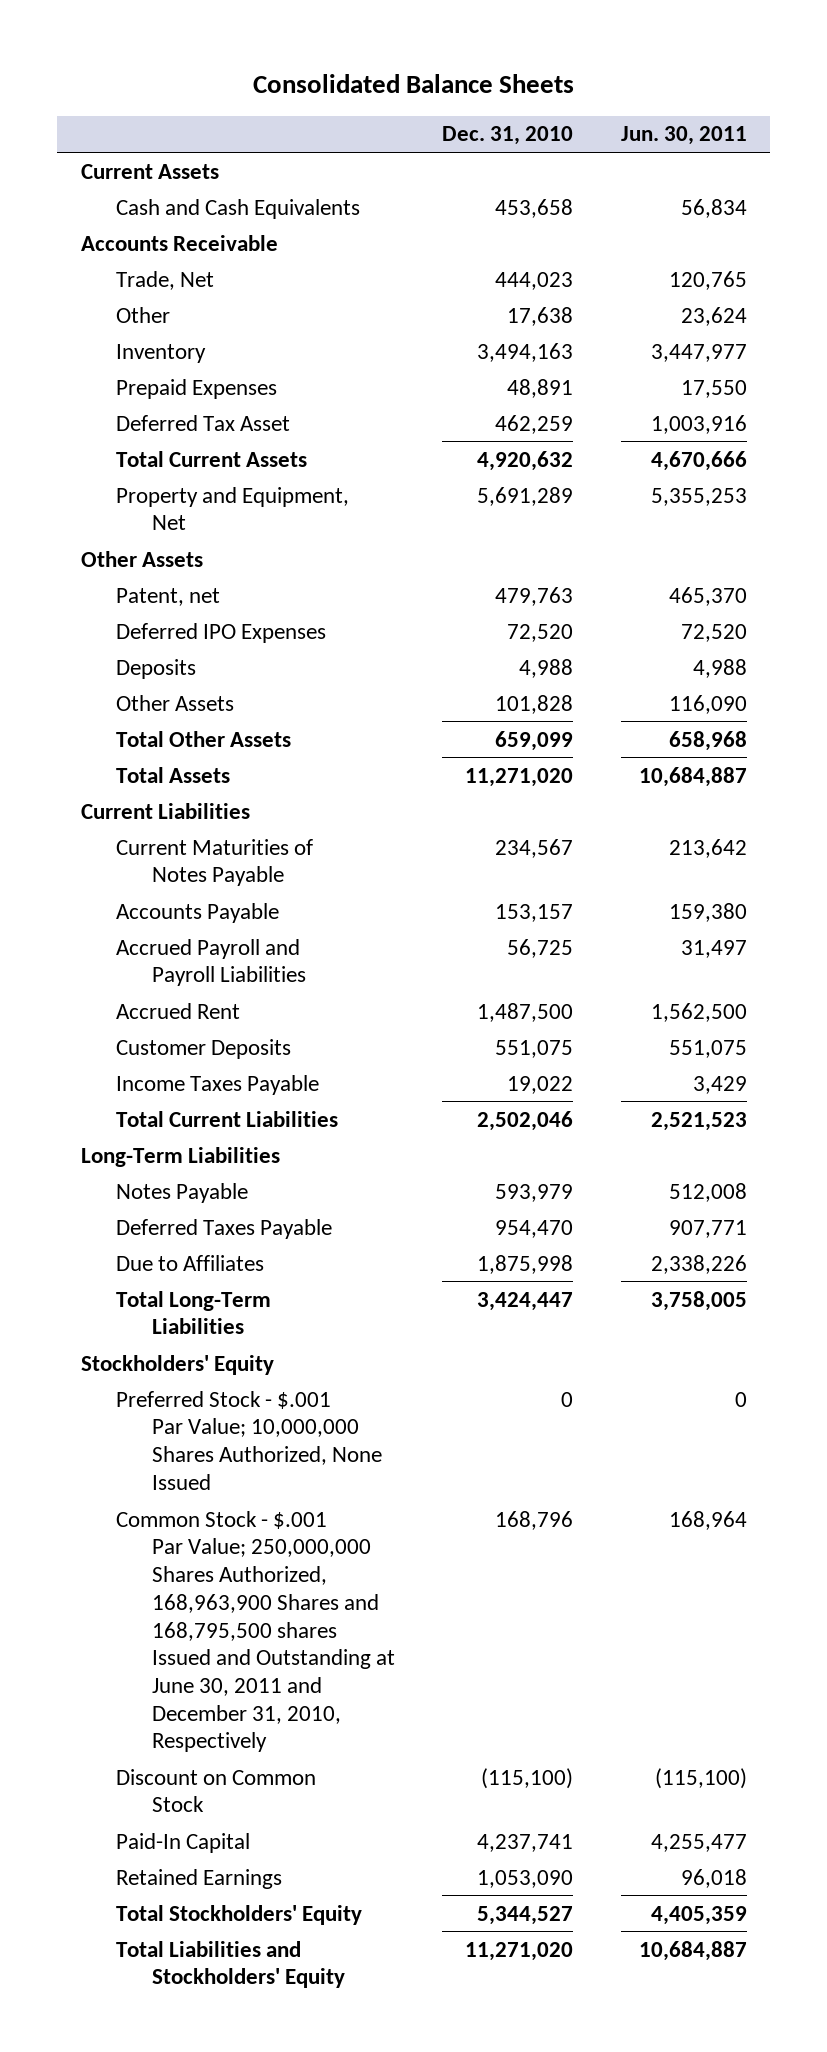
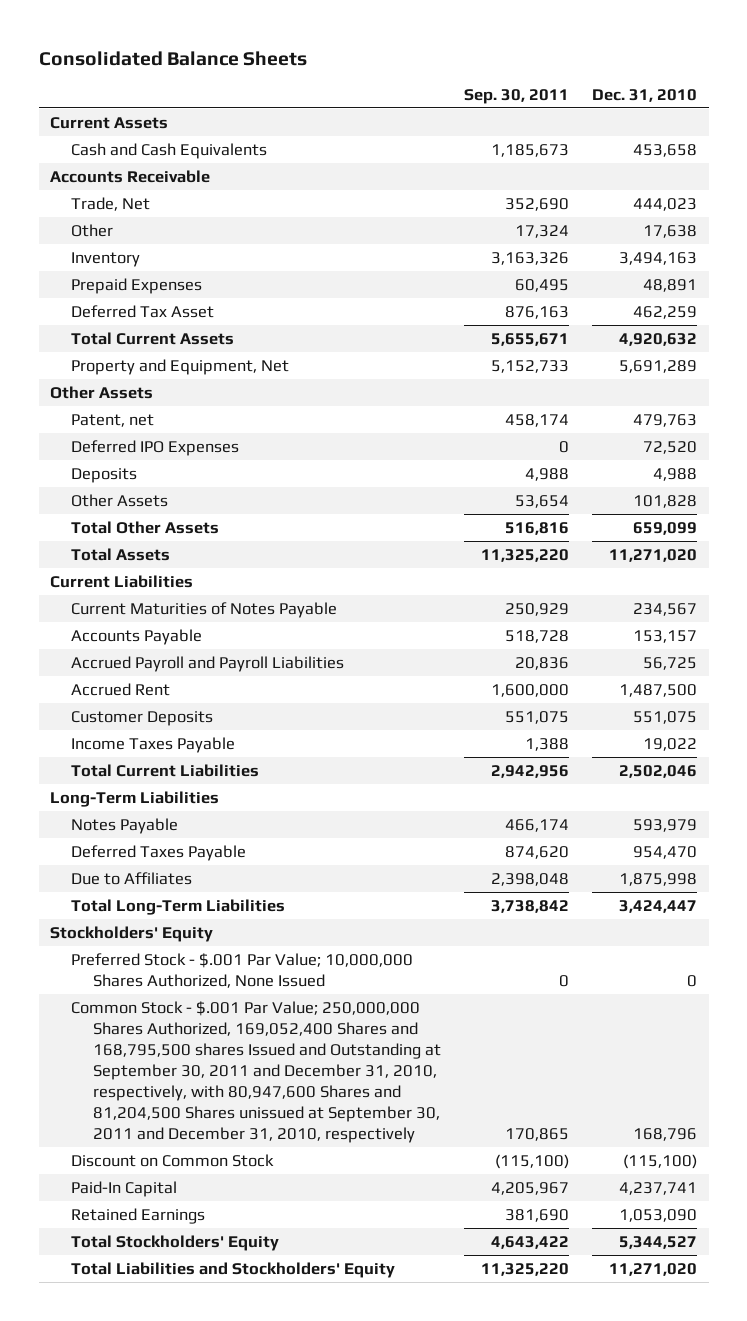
[620,126,747,146] Jun. 30, 2011 -> none
none -> [463,89,569,105] Sep. 30, 2011
[116,1510,396,1753] Common Stock - $.001 Par Value; 250,000,000 Shares Authorized, 168,963,900 Shares and 168,795,500 shares Issued and Outstanding at June 30, 2011 and December 31, 2010, Respectively -> [71,1000,441,1143] Common Stock - $.001 Par Value; 250,000,000 Shares Authorized, 169,052,400 Shares and 168,795,500 shares Issued and Outstanding at September 30, 2011 and December 31, 2010, respectively, with 80,947,600 Shares and 81,204,500 Shares unissued at September 30, 2011 and December 31, 2010, respectively

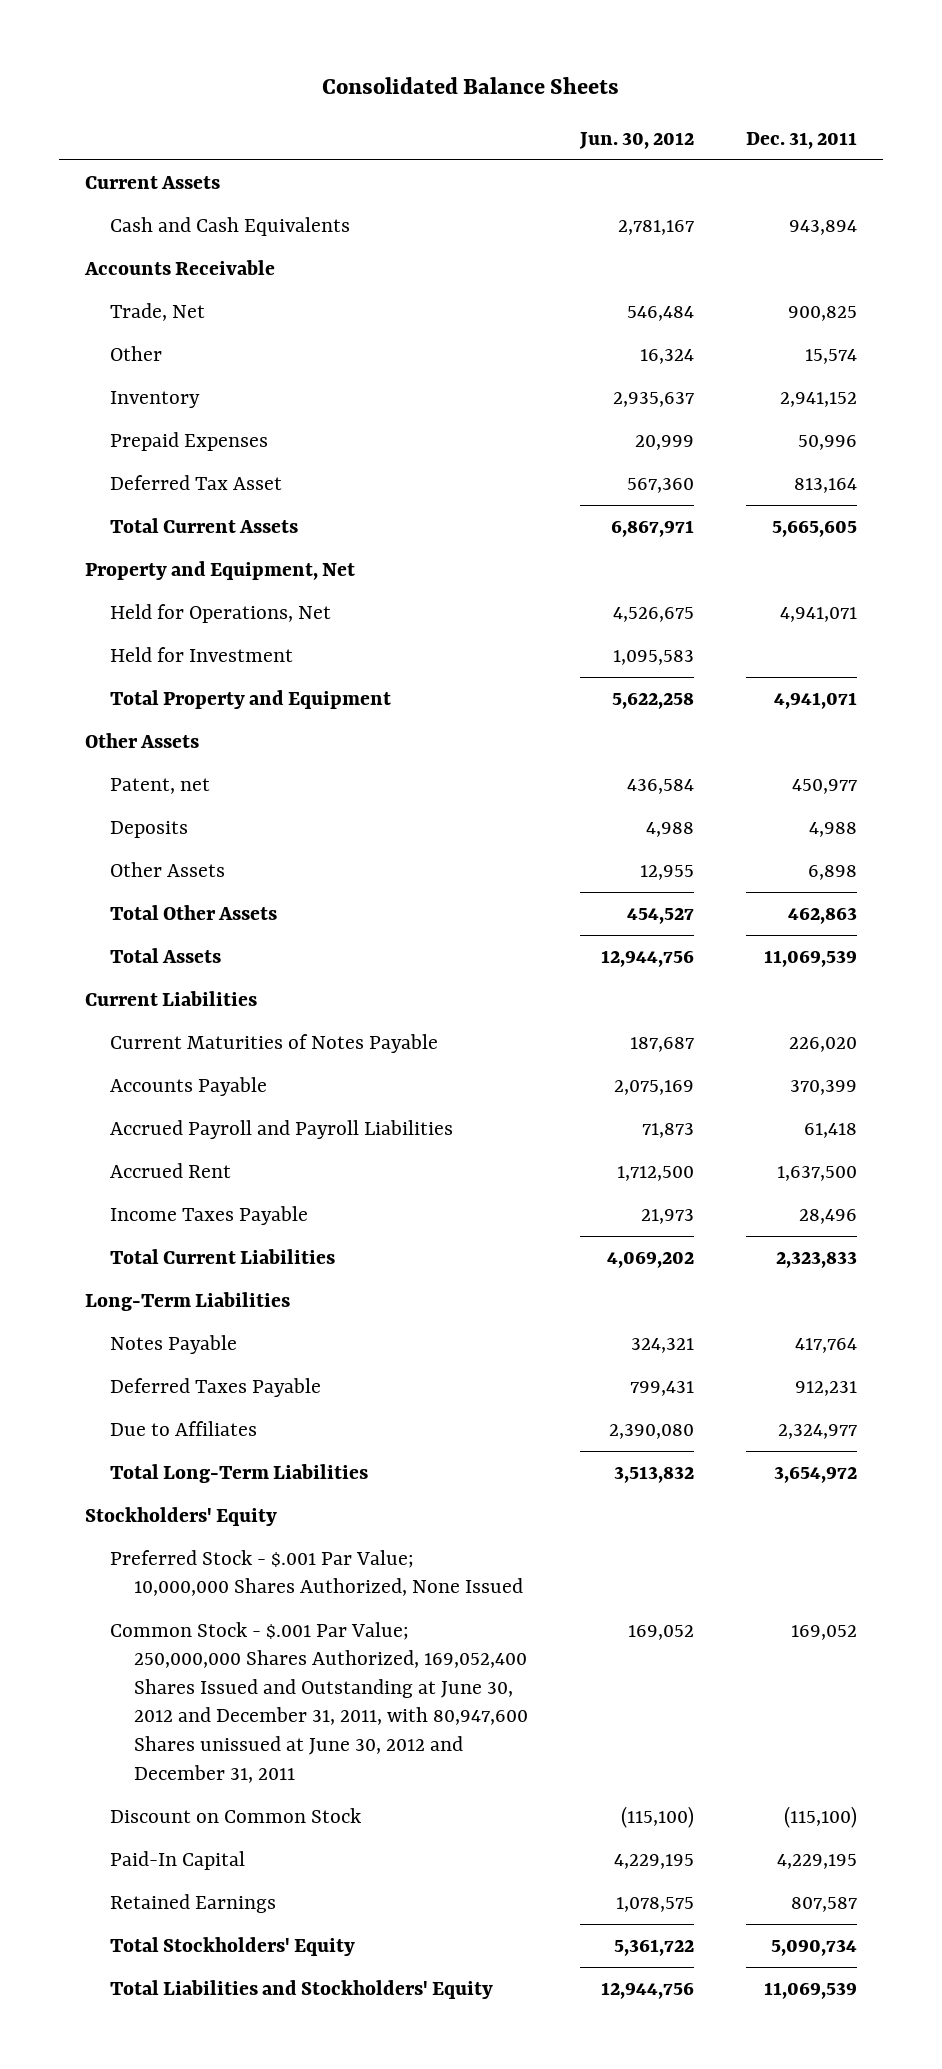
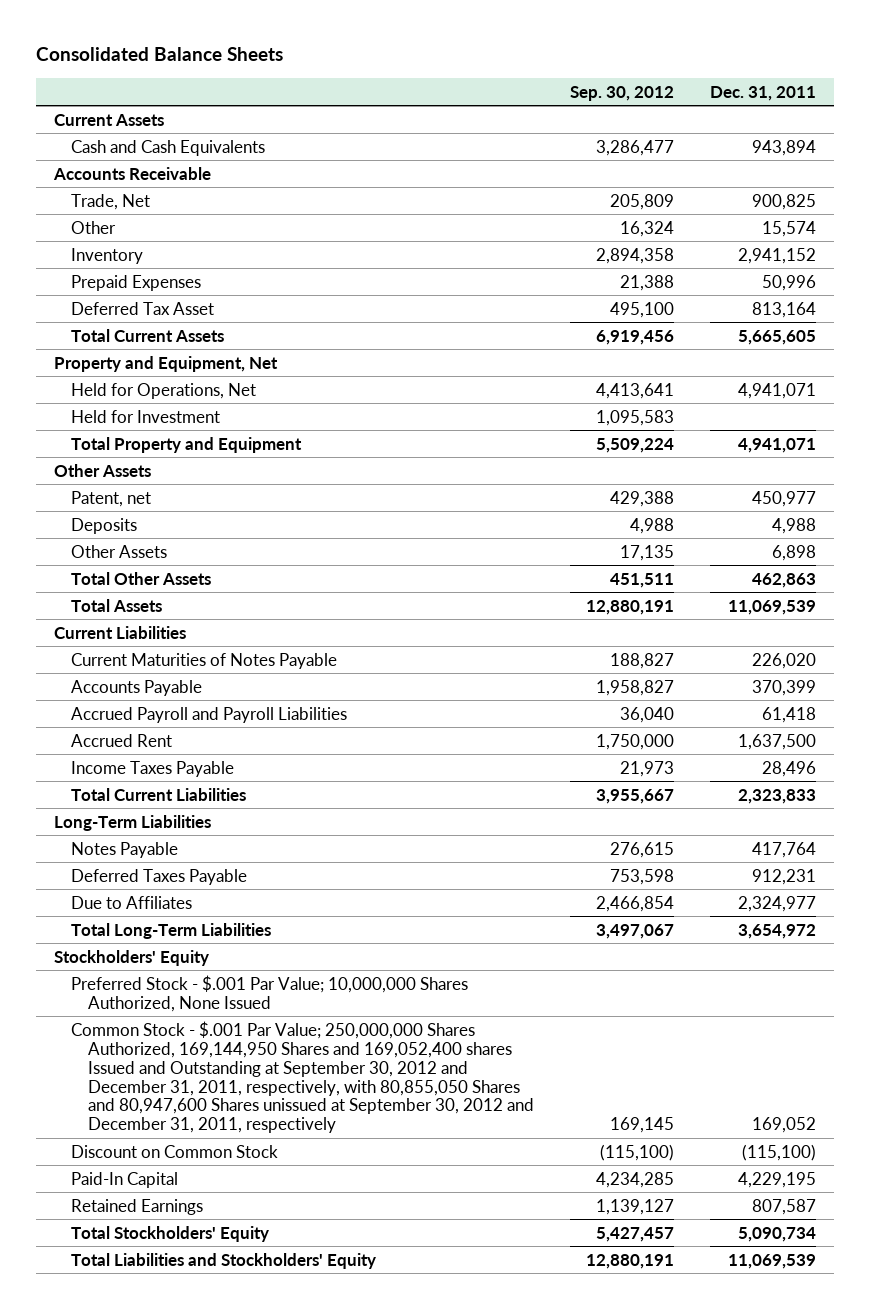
[579,131,695,149] Jun. 30, 2012 -> none
none -> [570,85,675,101] Sep. 30, 2012
[109,1621,529,1783] Common Stock - $.001 Par Value; 250,000,000 Shares Authorized, 169,052,400 Shares Issued and Outstanding at June 30, 2012 and December 31, 2011, with 80,947,600 Shares unissued at June 30, 2012 and December 31, 2011 -> [71,1020,535,1134] Common Stock - $.001 Par Value; 250,000,000 Shares Authorized, 169,144,950 Shares and 169,052,400 shares Issued and Outstanding at September 30, 2012 and December 31, 2011, respectively, with 80,855,050 Shares and 80,947,600 Shares unissued at September 30, 2012 and December 31, 2011, respectively

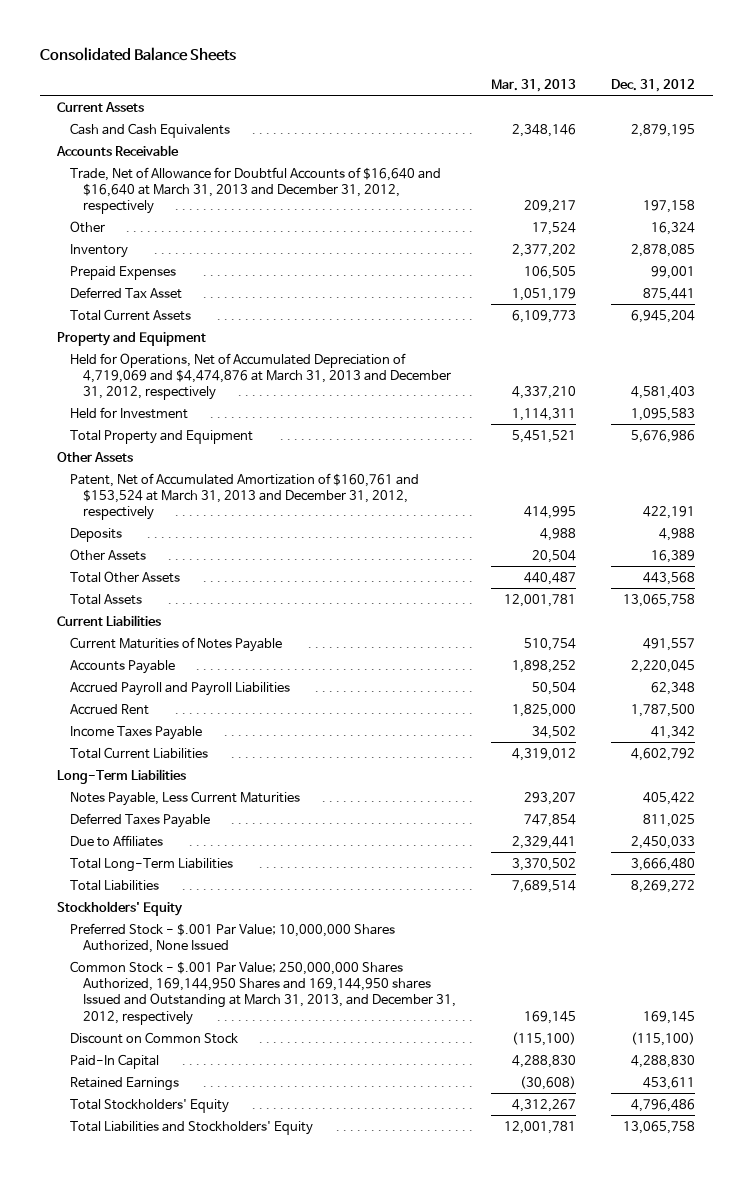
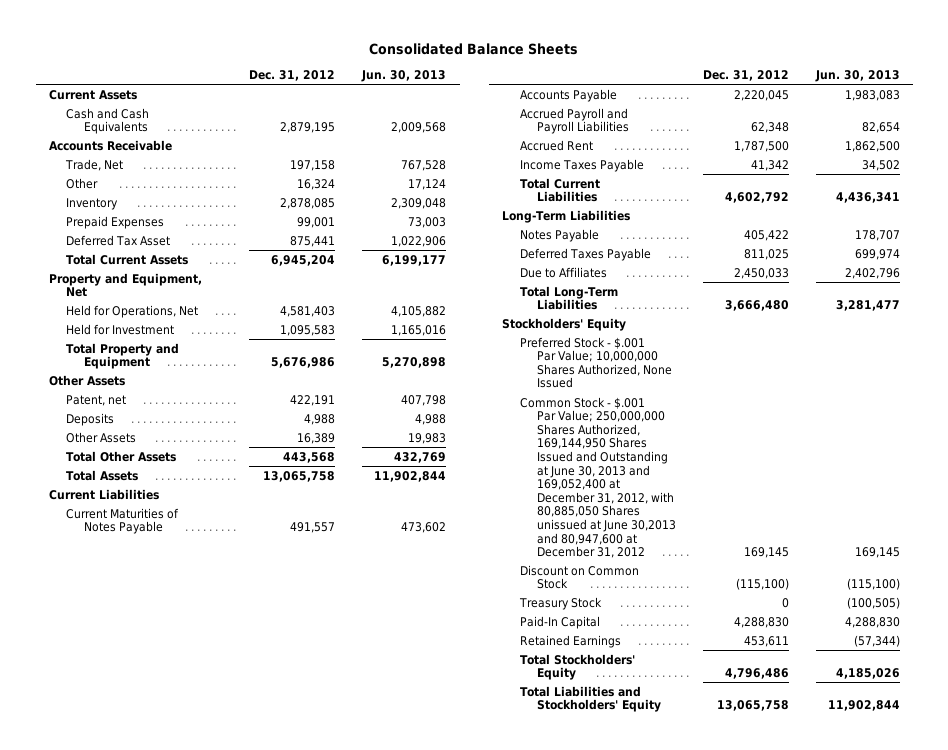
[490,78,576,92] Mar. 31, 2013 -> none
none -> [361,69,447,82] Jun. 30, 2013
[69,166,441,215] Trade, Net of Allowance for Doubtful Accounts of $16,640 and $16,640 at March 31, 2013 and December 31, 2012, respectively -> [65,158,124,171] Trade, Net
[57,331,207,346] Property and Equipment -> [48,272,202,298] Property and Equipment, Net
[69,352,451,401] Held for Operations, Net of Accumulated Depreciation of 4,719,069 and $4,474,876 at March 31, 2013 and December 31, 2012, respectively -> [66,304,199,318] Held for Operations, Net
[69,472,419,521] Patent, Net of Accumulated Amortization of $160,761 and $153,524 at March 31, 2013 and December 31, 2012, respectively -> [66,394,127,406] Patent, net
[69,790,300,806] Notes Payable, Less Current Maturities -> [519,228,599,242] Notes Payable
[69,879,159,891] Total Liabilities -> none
[69,960,456,1025] Common Stock - $.001 Par Value; 250,000,000 Shares Authorized, 169,144,950 Shares and 169,144,950 shares Issued and Outstanding at March 31, 2013, and December 31, 2012, respectively -> [519,396,676,559] Common Stock - $.001 Par Value; 250,000,000 Shares Authorized, 169,144,950 Shares Issued and Outstanding at June 30, 2013 and 169,052,400 at December 31, 2012, with 80,885,050 Shares unissued at June 30,2013 and 80,947,600 at December 31, 2012
none -> [518,596,602,610] Treasury Stock

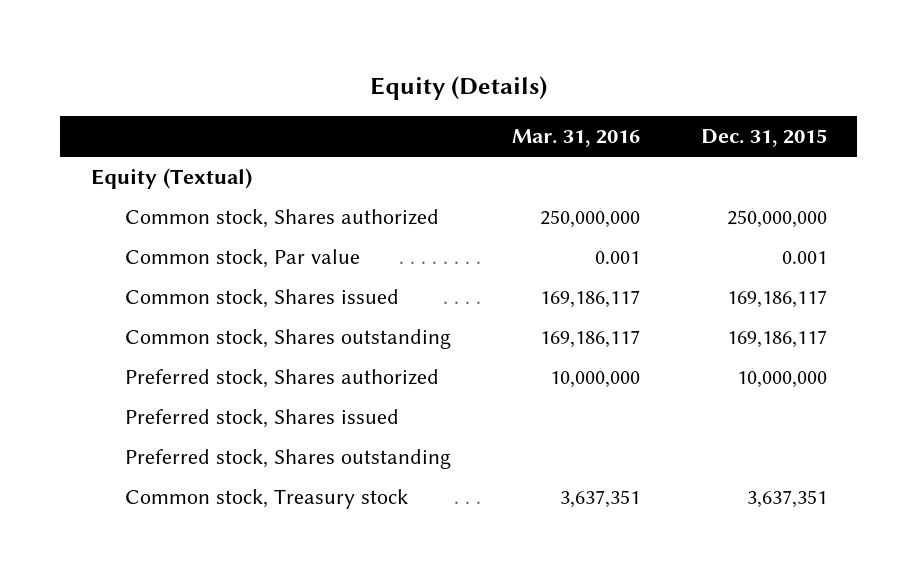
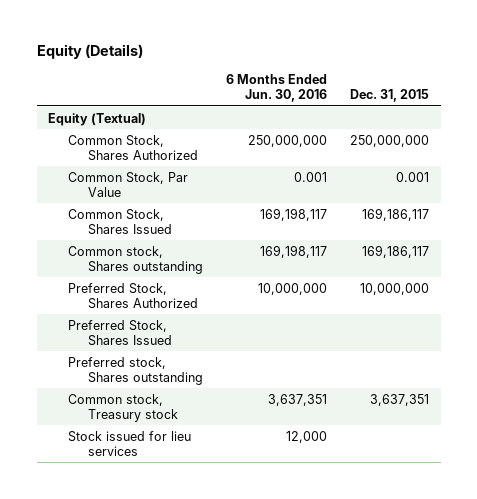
[511,129,640,148] Mar. 31, 2016 -> none
none -> [226,74,328,103] 6 Months Ended Jun. 30, 2016
[124,209,439,229] Common stock, Shares authorized -> [68,134,199,161] Common Stock, Shares Authorized
[124,249,360,269] Common stock, Par value -> [68,171,189,197] Common Stock, Par Value
[124,289,399,309] Common stock, Shares issued -> [68,208,173,235] Common Stock, Shares Issued
[124,369,439,389] Preferred stock, Shares authorized -> [68,282,199,309] Preferred Stock, Shares Authorized
[124,409,399,429] Preferred stock, Shares issued -> [68,319,173,346] Preferred Stock, Shares Issued
none -> [68,430,192,456] Stock issued for lieu services

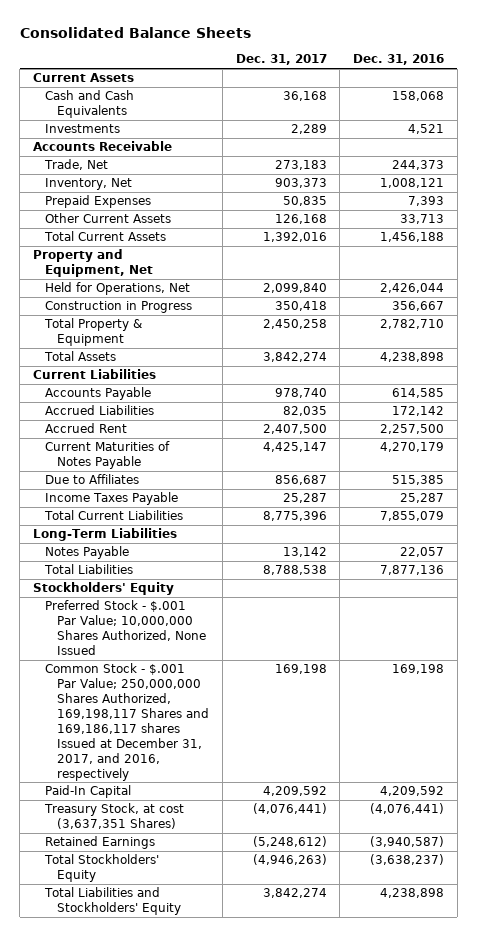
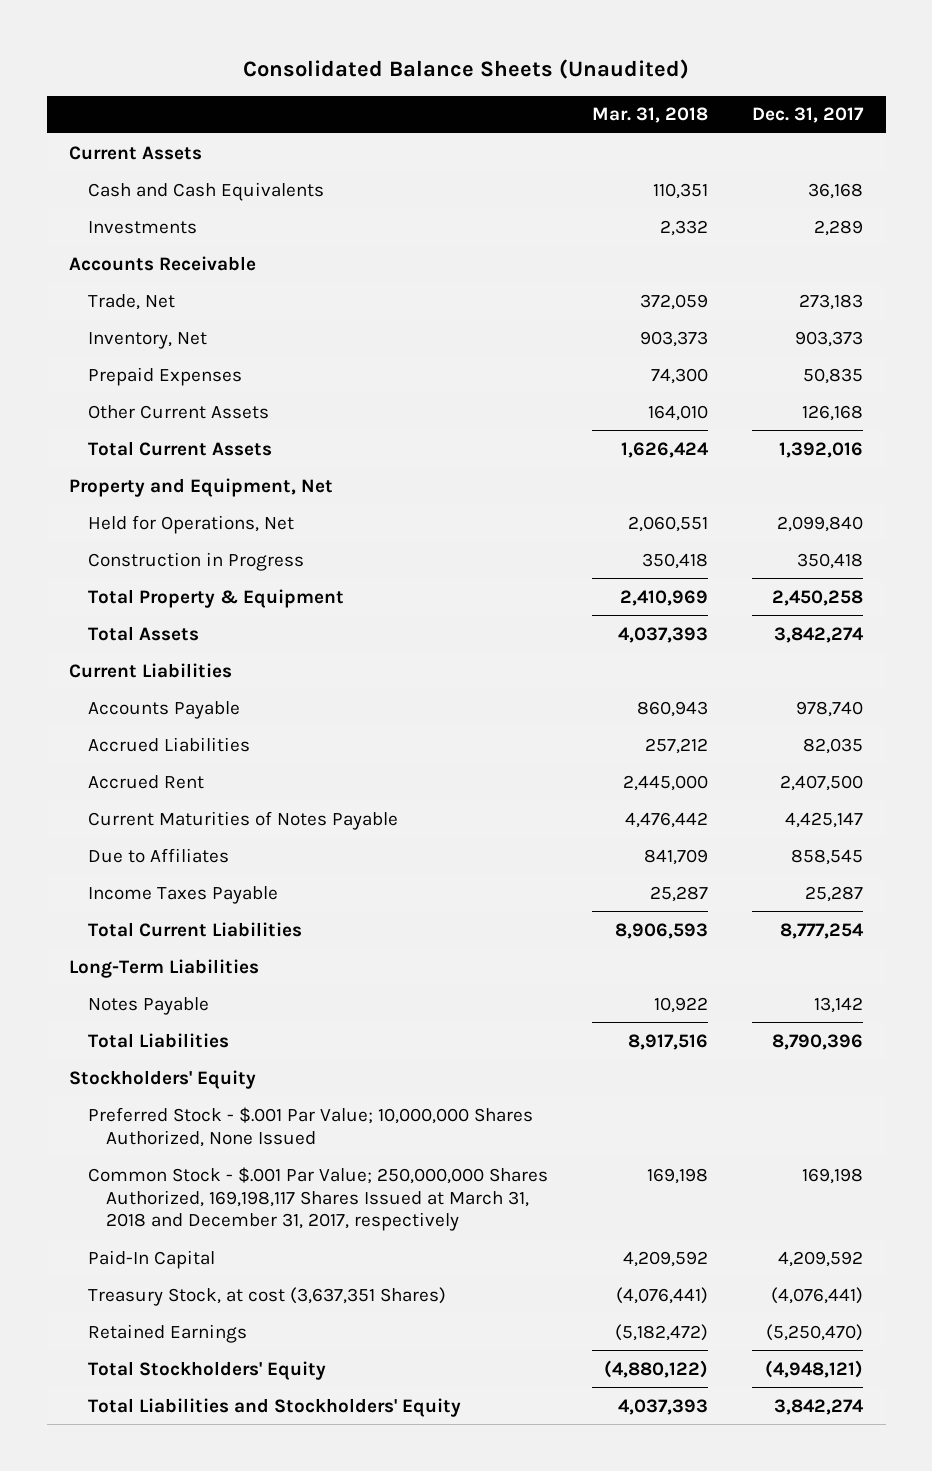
[19,27,251,39] Consolidated Balance Sheets -> [243,59,690,80] Consolidated Balance Sheets (Unaudited)
[353,54,445,66] Dec. 31, 2016 -> none
none -> [592,107,709,124] Mar. 31, 2018
[274,475,327,486] 856,687 -> [791,848,864,865] 858,545
[262,511,327,522] 8,775,396 -> [780,922,865,939] 8,777,254
[262,565,327,576] 8,788,538 -> [772,1033,864,1050] 8,790,396
[44,663,209,781] Common Stock - $.001 Par Value; 250,000,000 Shares Authorized, 169,198,117 Shares and 169,186,117 shares Issued at December 31, 2017, and 2016, respectively -> [87,1166,548,1232] Common Stock - $.001 Par Value; 250,000,000 Shares Authorized, 169,198,117 Shares Issued at March 31, 2018 and December 31, 2017, respectively
[252,836,327,848] (5,248,612) -> [766,1323,864,1341] (5,250,470)
[252,854,327,866] (4,946,263) -> [765,1359,864,1378] (4,948,121)

